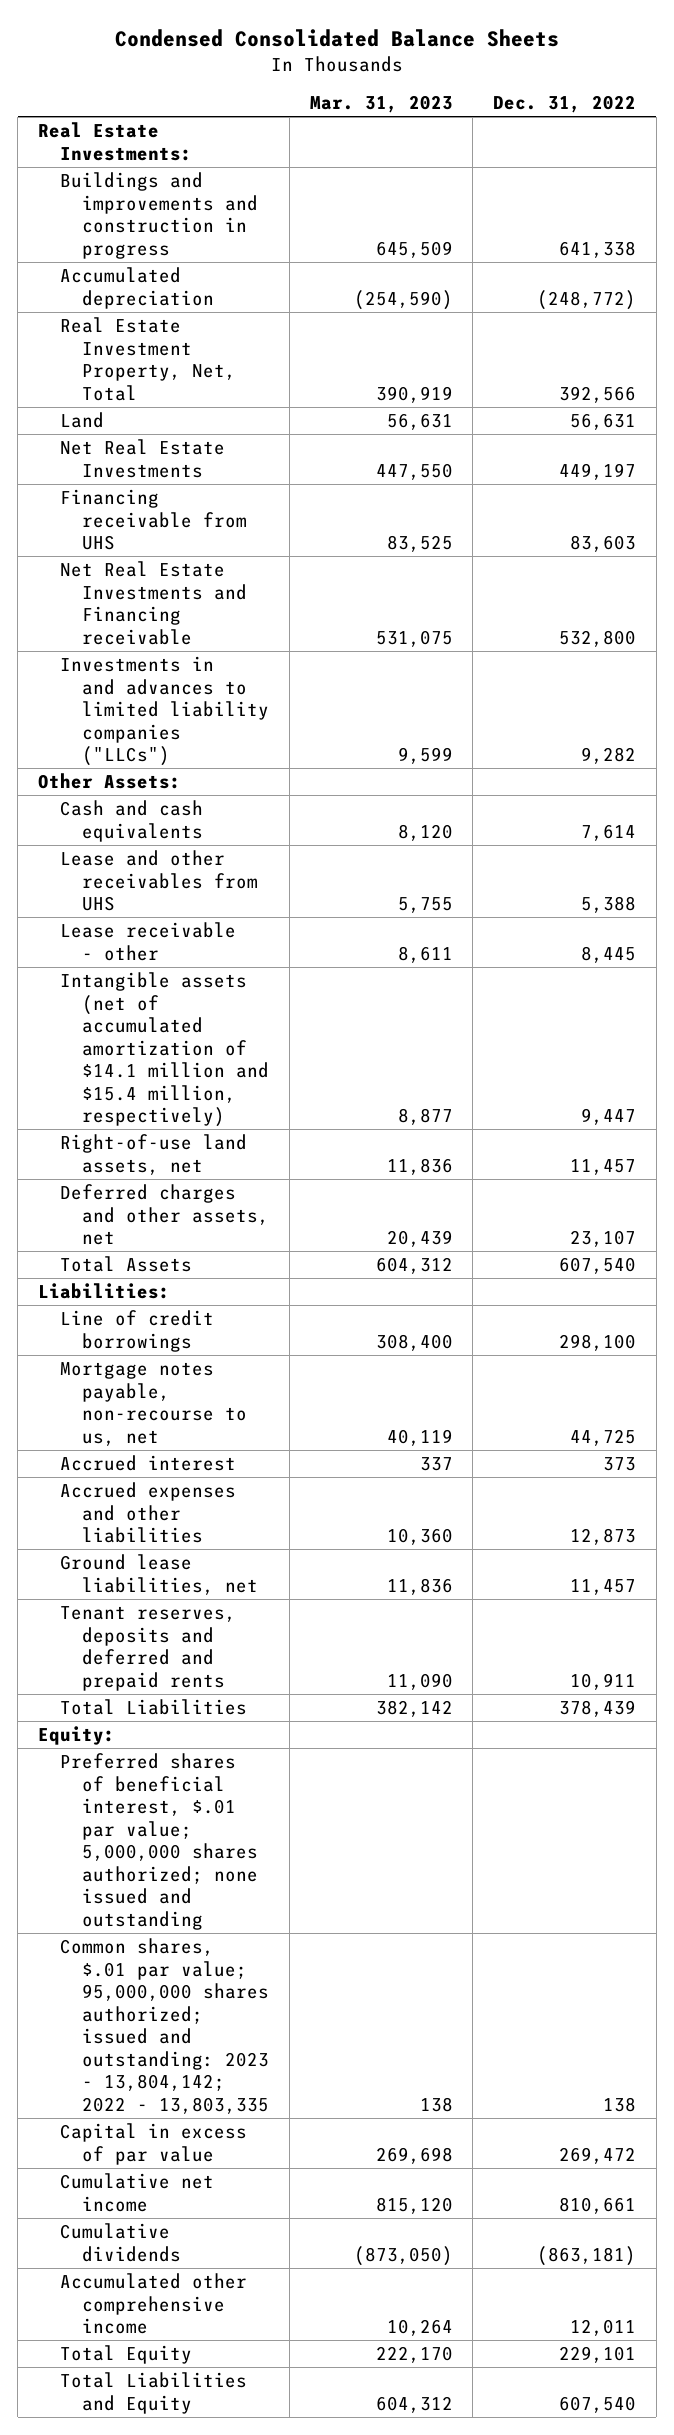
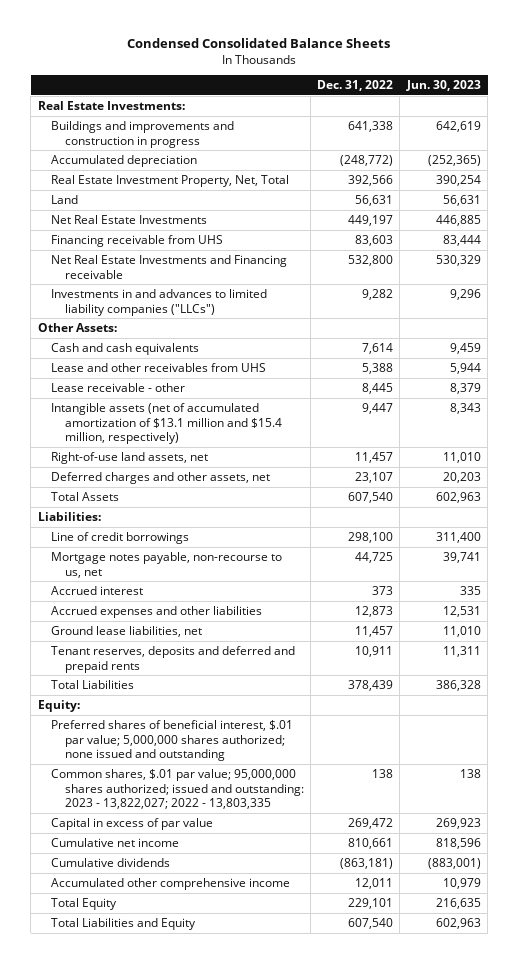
[309,94,453,113] Mar. 31, 2023 -> none
none -> [405,80,481,92] Jun. 30, 2023
[59,972,269,1128] Intangible assets (net of accumulated amortization of $14.1 million and $15.4 million, respectively) -> [51,402,282,445] Intangible assets (net of accumulated amortization of $13.1 million and $15.4 million, respectively)
[59,1938,269,2114] Common shares, $.01 par value; 95,000,000 shares authorized; issued and outstanding: 2023 - 13,804,142; 2022 - 13,803,335 -> [51,768,304,810] Common shares, $.01 par value; 95,000,000 shares authorized; issued and outstanding: 2023 - 13,822,027; 2022 - 13,803,335

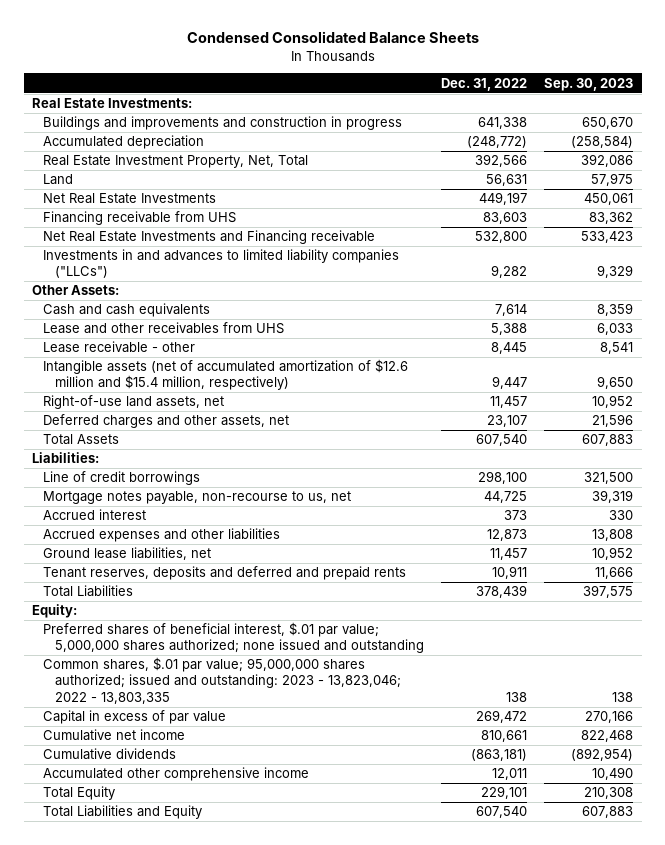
[405,80,481,92] Jun. 30, 2023 -> none
none -> [543,77,633,91] Sep. 30, 2023
[51,402,282,445] Intangible assets (net of accumulated amortization of $13.1 million and $15.4 million, respectively) -> [43,359,409,391] Intangible assets (net of accumulated amortization of $12.6 million and $15.4 million, respectively)
[51,768,304,810] Common shares, $.01 par value; 95,000,000 shares authorized; issued and outstanding: 2023 - 13,822,027; 2022 - 13,803,335 -> [43,657,401,704] Common shares, $.01 par value; 95,000,000 shares authorized; issued and outstanding: 2023 - 13,823,046; 2022 - 13,803,335

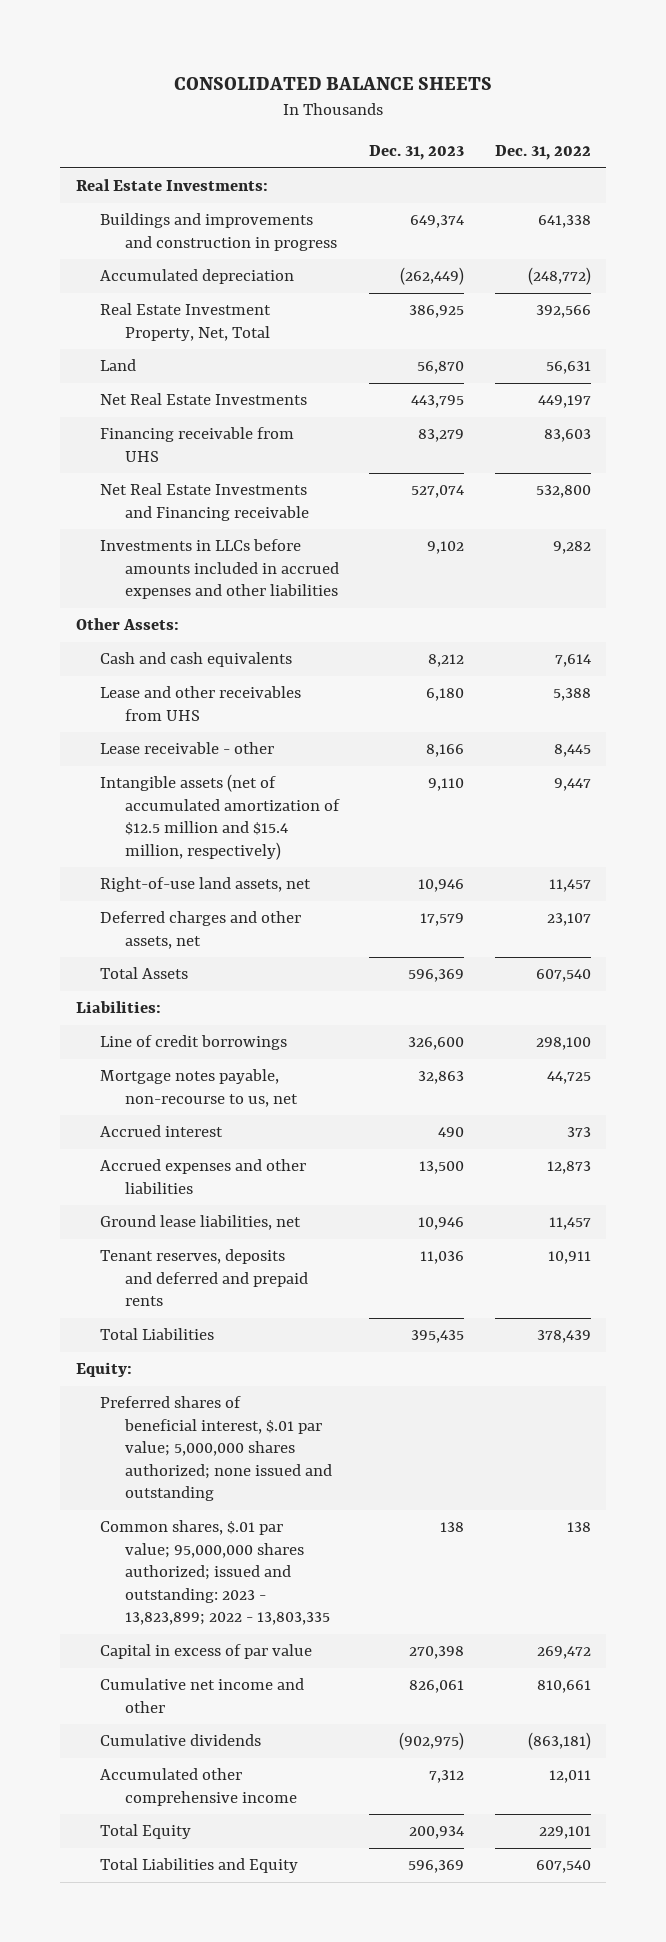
[186,31,479,44] Condensed Consolidated Balance Sheets -> [174,76,493,90] CONSOLIDATED BALANCE SHEETS
[543,77,633,91] Sep. 30, 2023 -> none
none -> [369,145,465,161] Dec. 31, 2023
[43,249,400,279] Investments in and advances to limited liability companies ("LLCs") -> [100,539,339,600] Investments in LLCs before amounts included in accrued expenses and other liabilities
[43,359,409,391] Intangible assets (net of accumulated amortization of $12.6 million and $15.4 million, respectively) -> [100,774,340,860] Intangible assets (net of accumulated amortization of $12.5 million and $15.4 million, respectively)
[43,657,401,704] Common shares, $.01 par value; 95,000,000 shares authorized; issued and outstanding: 2023 - 13,823,046; 2022 - 13,803,335 -> [100,1520,330,1626] Common shares, $.01 par value; 95,000,000 shares authorized; issued and outstanding: 2023 - 13,823,899; 2022 - 13,803,335
[43,729,186,742] Cumulative net income -> [100,1678,305,1713] Cumulative net income and other

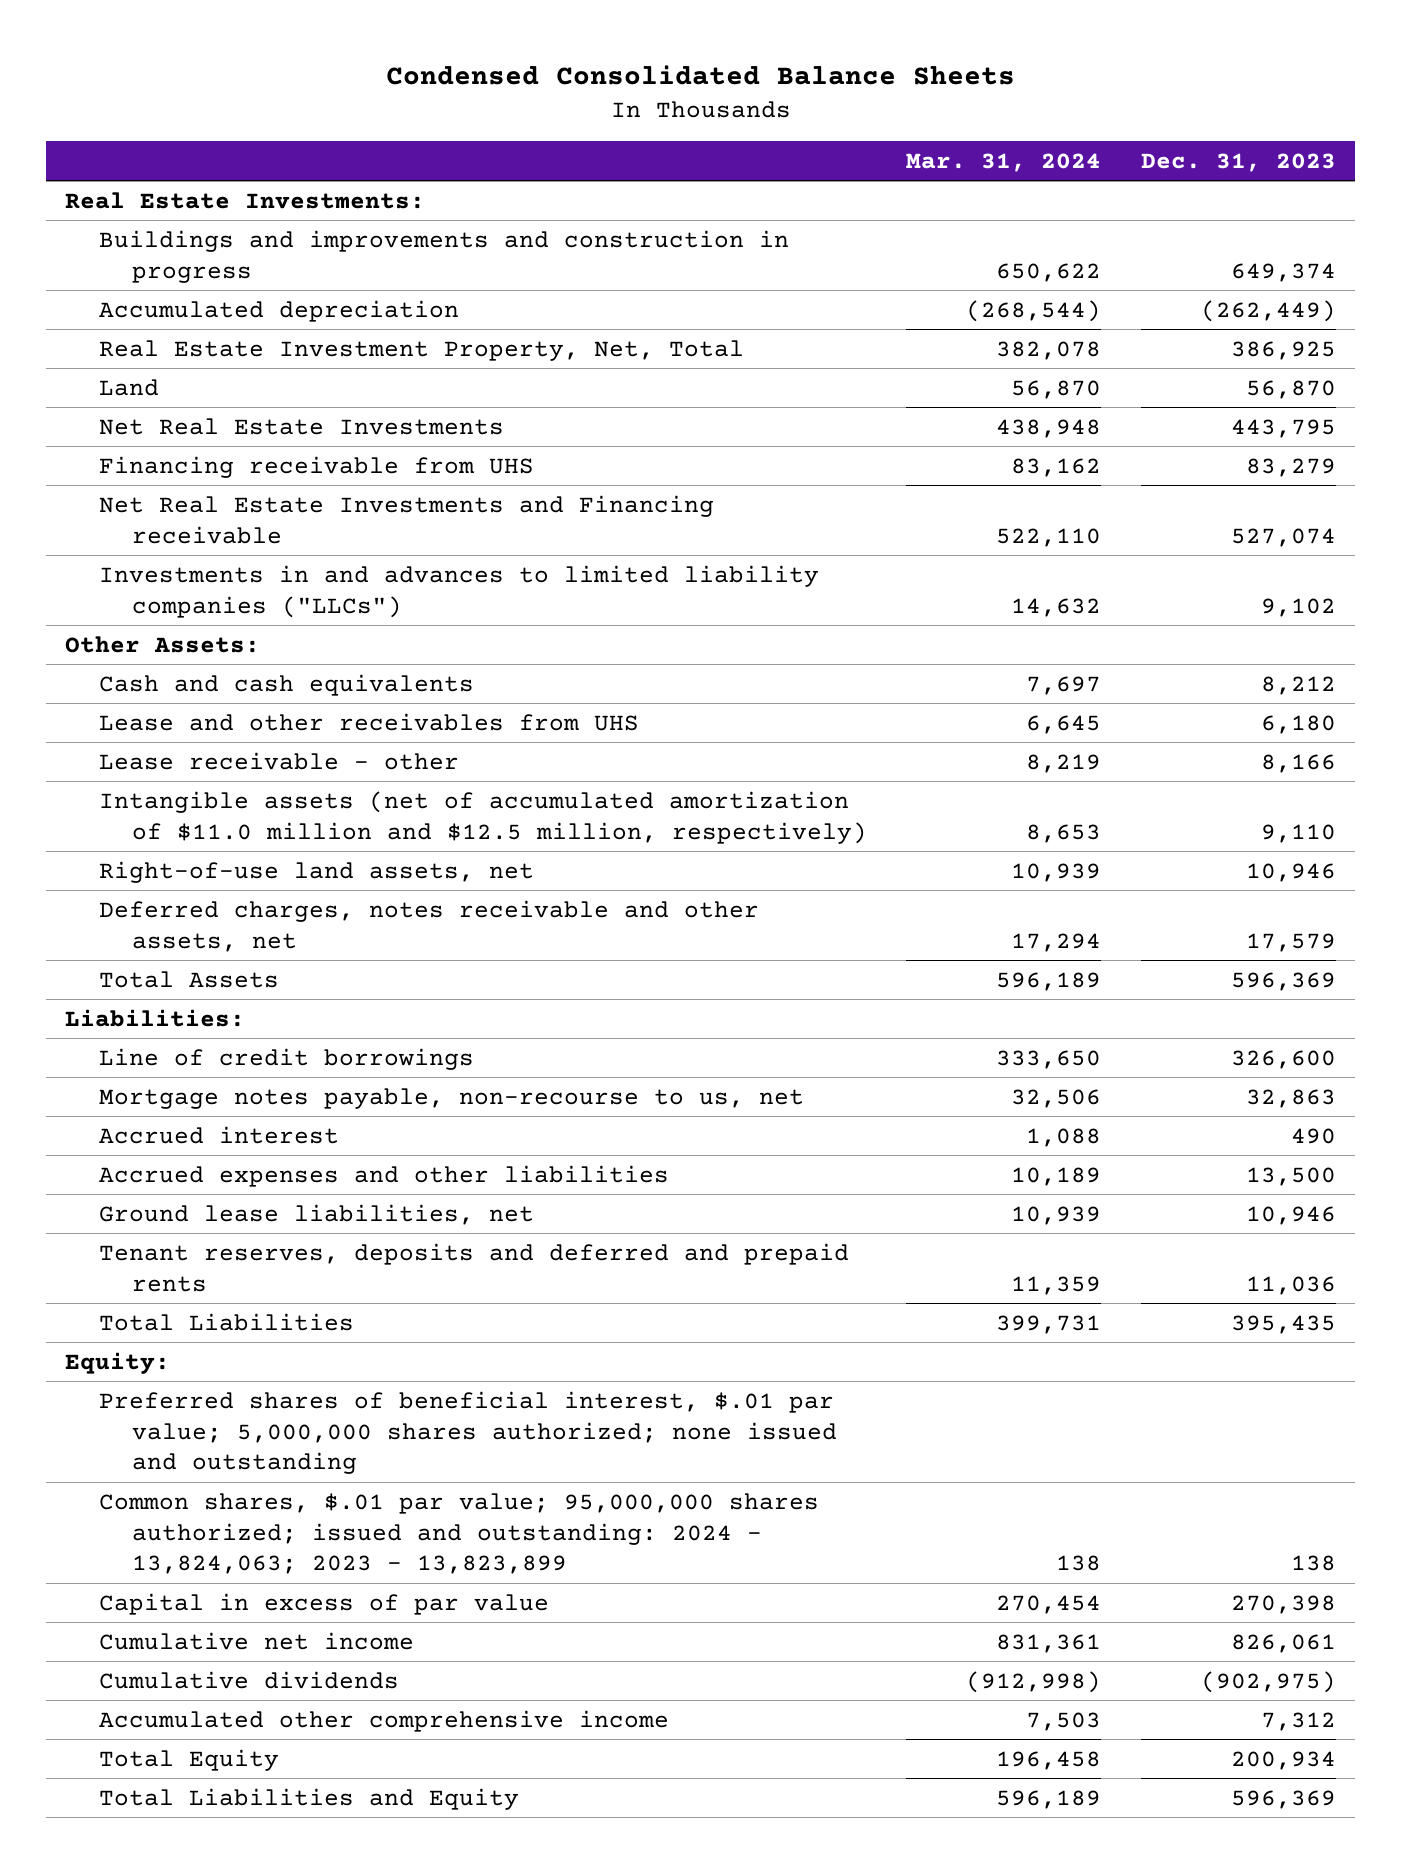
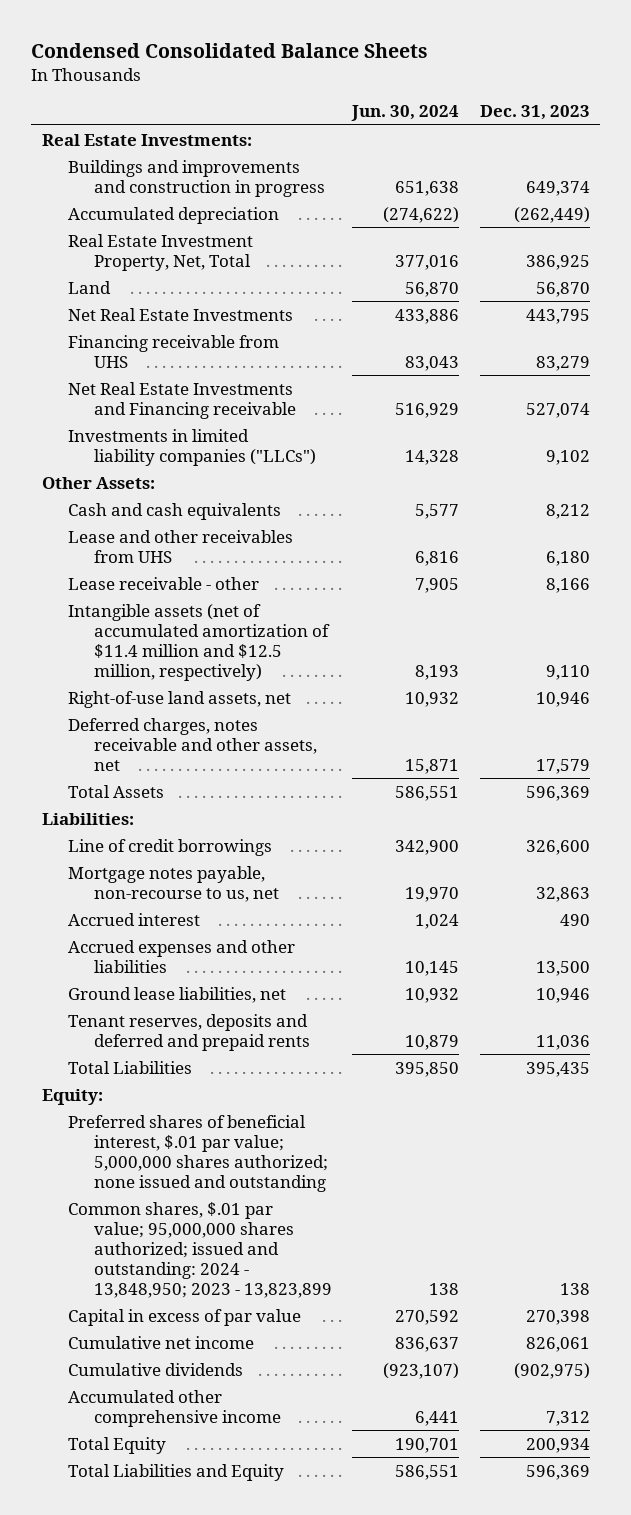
[906,152,1102,172] Mar. 31, 2024 -> none
none -> [351,105,460,122] Jun. 30, 2024
[98,564,819,618] Investments in and advances to limited liability companies ("LLCs") -> [67,428,317,466] Investments in limited liability companies ("LLCs")
[98,790,868,844] Intangible assets (net of accumulated amortization of $11.0 million and $12.5 million, respectively) -> [67,603,331,681] Intangible assets (net of accumulated amortization of $11.4 million and $12.5 million, respectively)
[98,1492,819,1575] Common shares, $.01 par value; 95,000,000 shares authorized; issued and outstanding: 2024 - 13,824,063; 2023 - 13,823,899 -> [67,1201,333,1299] Common shares, $.01 par value; 95,000,000 shares authorized; issued and outstanding: 2024 - 13,848,950; 2023 - 13,823,899

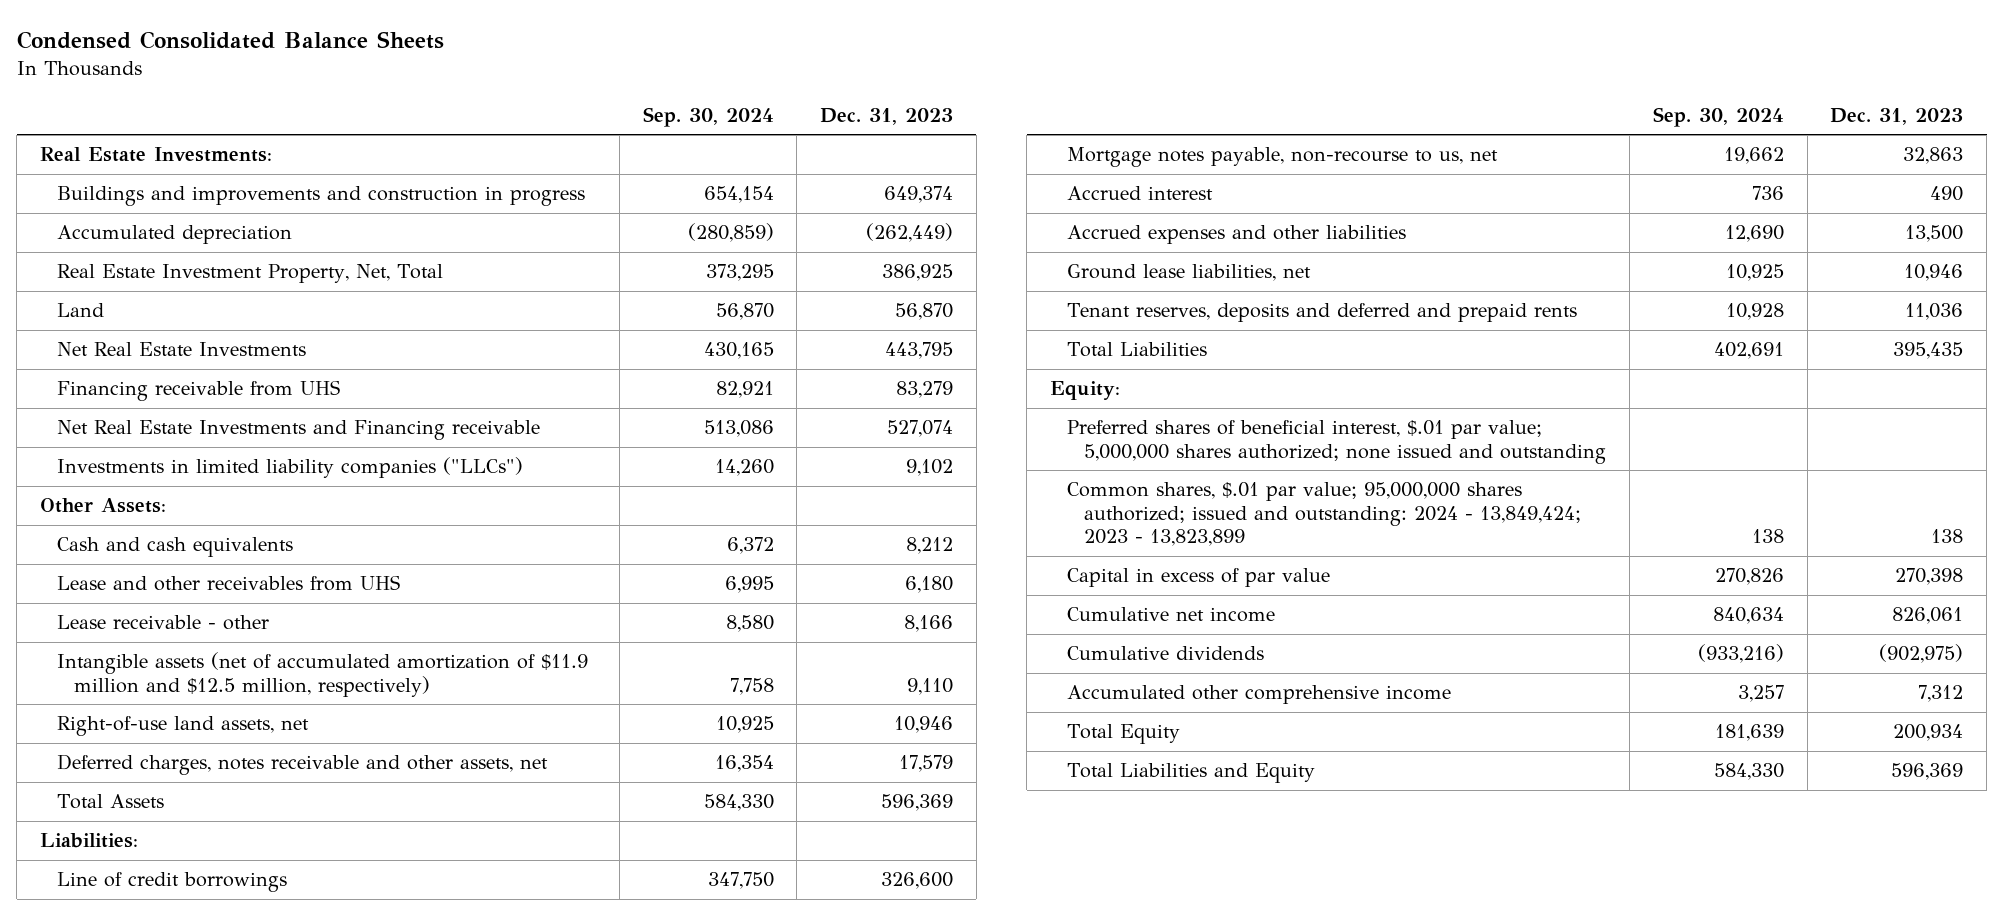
[351,105,460,122] Jun. 30, 2024 -> none
none -> [642,106,774,127] Sep. 30, 2024
[67,603,331,681] Intangible assets (net of accumulated amortization of $11.4 million and $12.5 million, respectively) -> [56,652,588,697] Intangible assets (net of accumulated amortization of $11.9 million and $12.5 million, respectively)
[67,1201,333,1299] Common shares, $.01 par value; 95,000,000 shares authorized; issued and outstanding: 2024 - 13,848,950; 2023 - 13,823,899 -> [1067,482,1582,547] Common shares, $.01 par value; 95,000,000 shares authorized; issued and outstanding: 2024 - 13,849,424; 2023 - 13,823,899

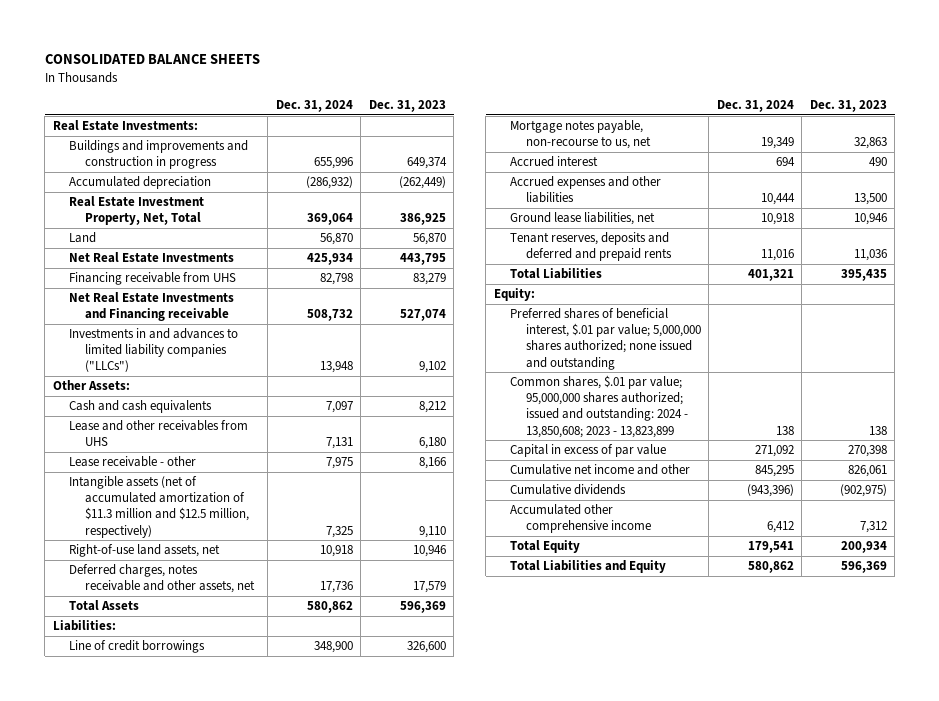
[16,31,444,50] Condensed Consolidated Balance Sheets -> [44,54,260,65] CONSOLIDATED BALANCE SHEETS
[642,106,774,127] Sep. 30, 2024 -> none
none -> [275,99,353,112] Dec. 31, 2024
[56,457,523,479] Investments in limited liability companies ("LLCs") -> [68,328,238,373] Investments in and advances to limited liability companies ("LLCs")
[56,652,588,697] Intangible assets (net of accumulated amortization of $11.9 million and $12.5 million, respectively) -> [68,476,249,538] Intangible assets (net of accumulated amortization of $11.3 million and $12.5 million, respectively)
[1067,482,1582,547] Common shares, $.01 par value; 95,000,000 shares authorized; issued and outstanding: 2024 - 13,849,424; 2023 - 13,823,899 -> [509,375,688,438] Common shares, $.01 par value; 95,000,000 shares authorized; issued and outstanding: 2024 - 13,850,608; 2023 - 13,823,899
[1067,607,1276,623] Cumulative net income -> [509,464,690,476] Cumulative net income and other

